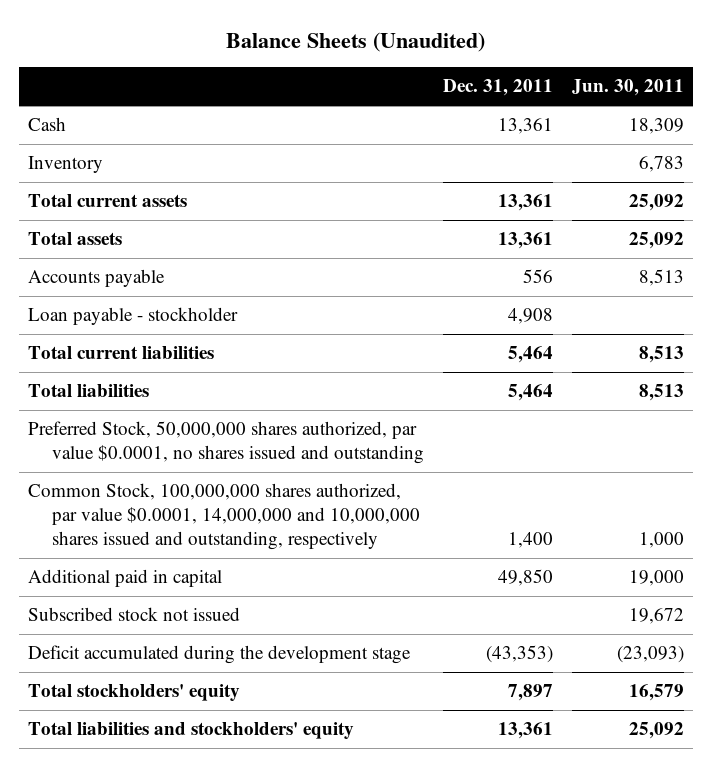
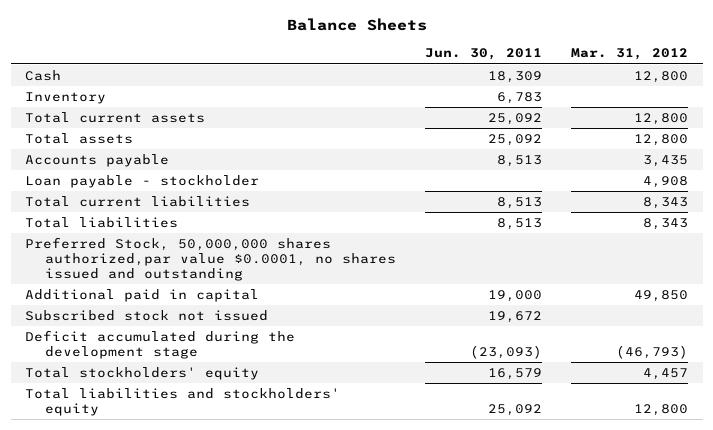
[226,32,486,53] Balance Sheets (Unaudited) -> [286,17,427,31] Balance Sheets
[442,79,553,97] Dec. 31, 2011 -> none
none -> [571,48,689,61] Mar. 31, 2012
[28,483,420,550] Common Stock, 100,000,000 shares authorized, par value $0.0001, 14,000,000 and 10,000,000 shares issued and outstanding, respectively -> none
[28,421,424,465] Preferred Stock, 50,000,000 shares authorized, par value $0.0001, no shares issued and outstanding -> [25,237,396,281] Preferred Stock, 50,000,000 shares authorized,par value $0.0001, no shares issued and outstanding

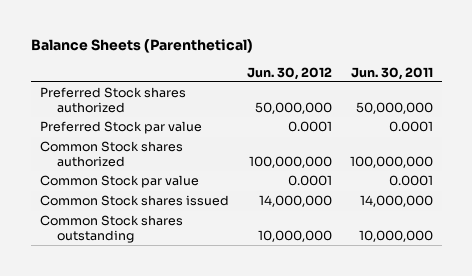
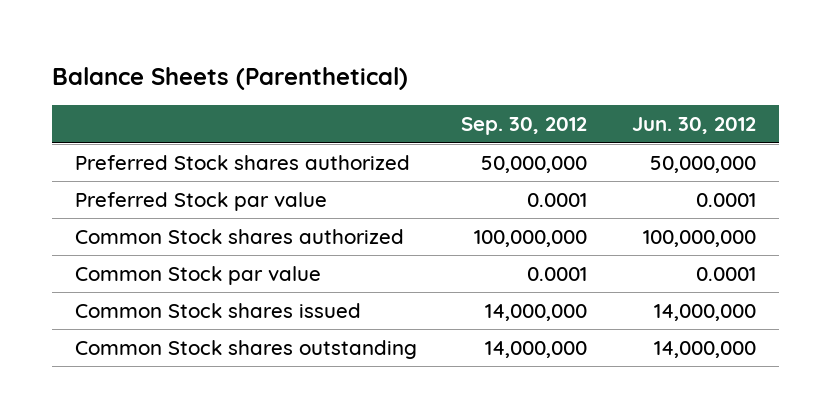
[350,66,433,80] Jun. 30, 2011 -> none
none -> [461,117,588,136] Sep. 30, 2012
[257,229,332,242] 10,000,000 -> [654,341,757,359] 14,000,000

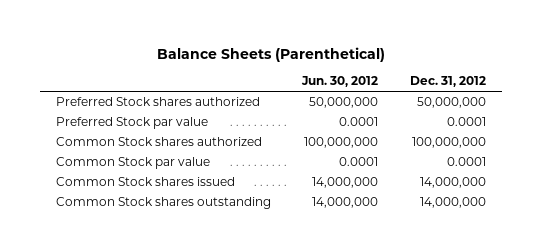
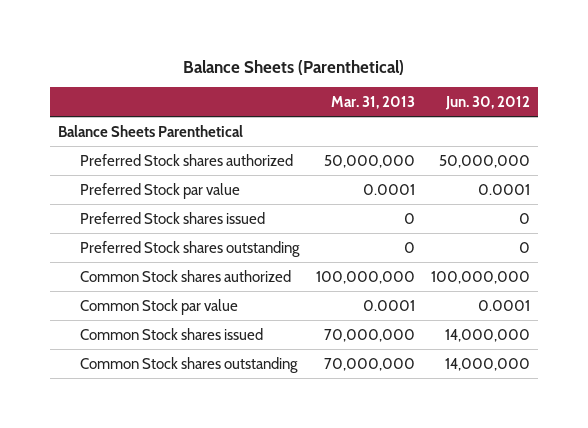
[409,76,486,88] Dec. 31, 2012 -> none
none -> [330,96,415,110] Mar. 31, 2013
none -> [57,124,243,137] Balance Sheets Parenthetical
none -> [80,211,266,224] Preferred Stock shares issued
none -> [80,240,301,257] Preferred Stock shares outstanding

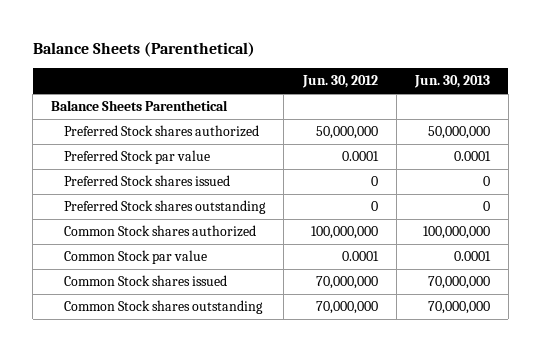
[330,96,415,110] Mar. 31, 2013 -> none
none -> [413,75,490,89] Jun. 30, 2013
[445,328,531,342] 14,000,000 -> [315,276,378,290] 70,000,000
[445,357,531,371] 14,000,000 -> [315,301,378,315] 70,000,000

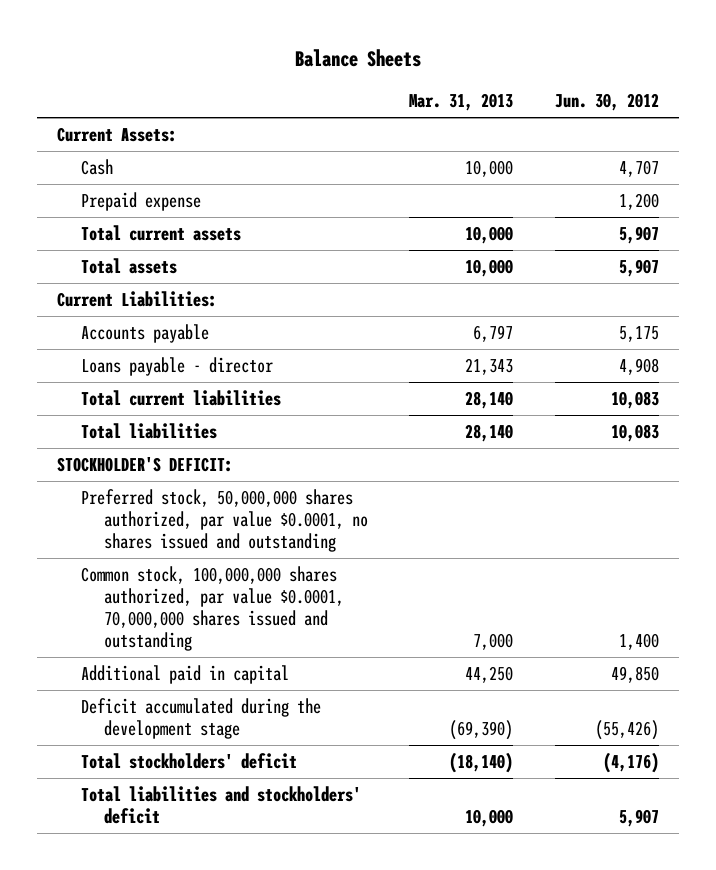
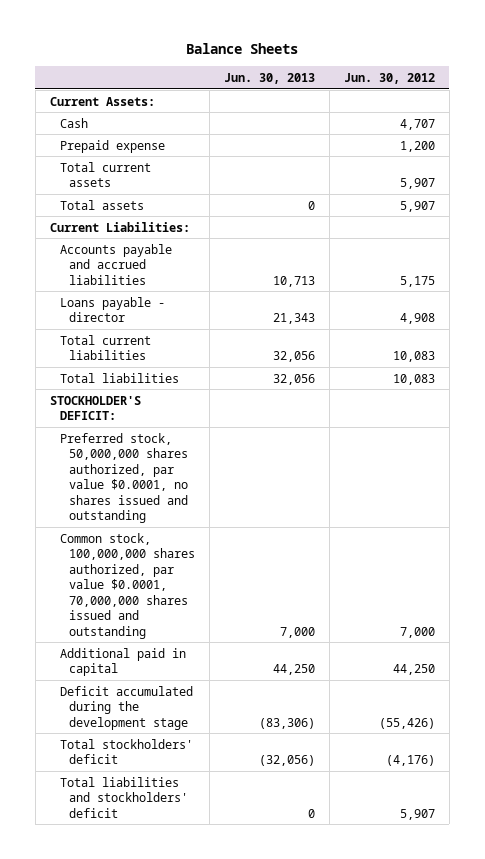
[409,92,514,111] Mar. 31, 2013 -> none
none -> [224,72,316,84] Jun. 30, 2013
[80,323,209,343] Accounts payable -> [59,243,172,285] Accounts payable and accrued liabilities
[618,632,659,650] 1,400 -> [399,626,435,638] 7,000
[610,665,659,683] 49,850 -> [392,664,435,676] 44,250

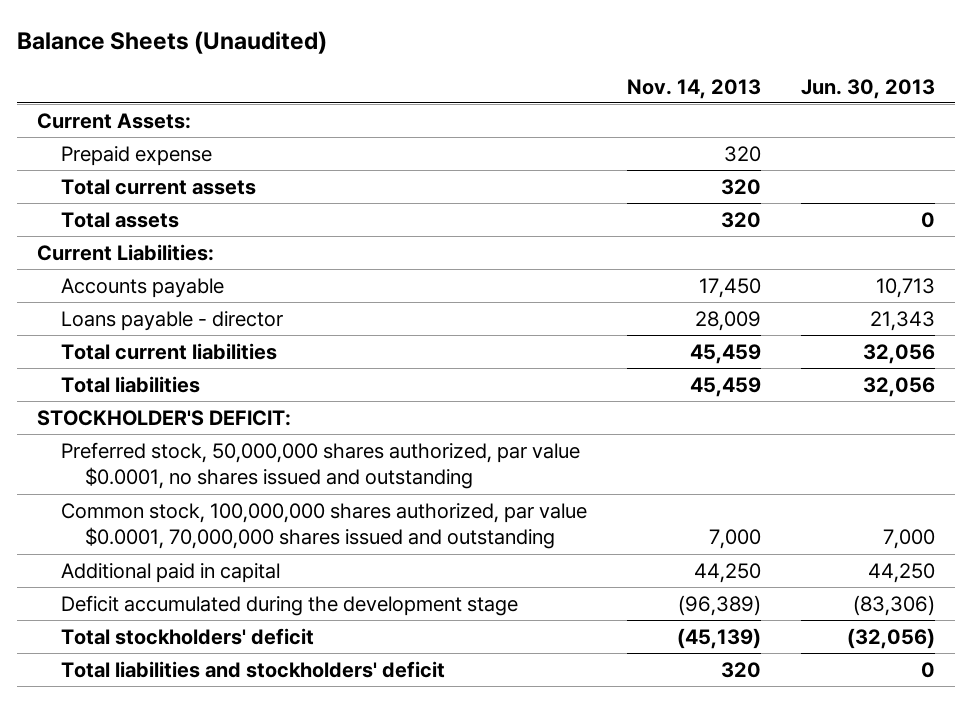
[186,43,299,55] Balance Sheets -> [17,31,328,55] Balance Sheets (Unaudited)
[343,72,435,84] Jun. 30, 2012 -> none
none -> [627,78,762,99] Nov. 14, 2013
[59,117,88,128] Cash -> none
[59,243,172,285] Accounts payable and accrued liabilities -> [61,277,225,298] Accounts payable

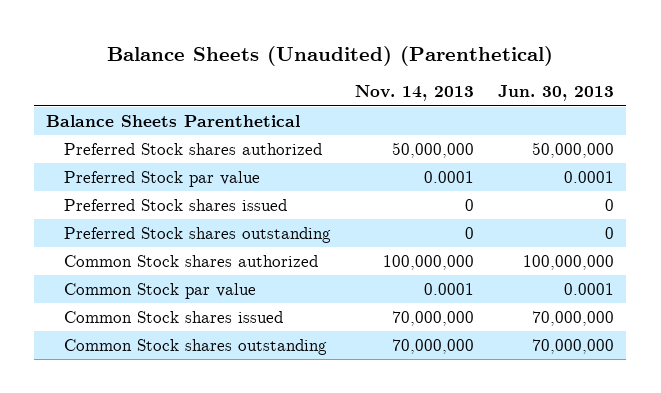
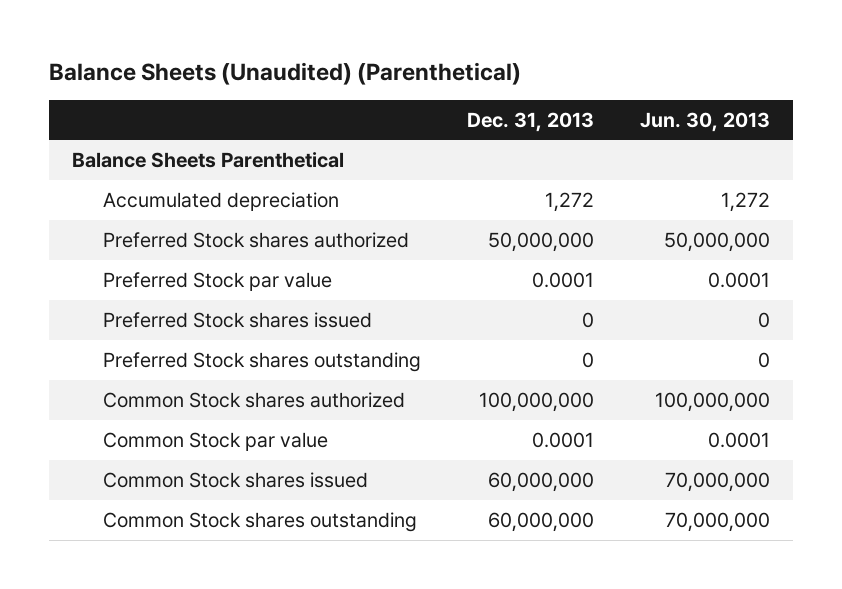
[355,85,475,102] Nov. 14, 2013 -> none
none -> [466,111,594,132] Dec. 31, 2013
none -> [102,191,339,211] Accumulated depreciation

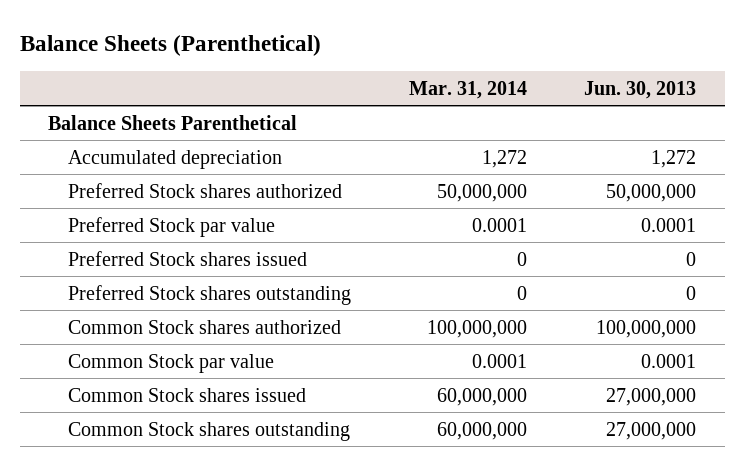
[48,61,521,85] Balance Sheets (Unaudited) (Parenthetical) -> [19,34,321,56] Balance Sheets (Parenthetical)
[466,111,594,132] Dec. 31, 2013 -> none
none -> [408,80,527,99] Mar. 31, 2014
[665,471,771,492] 70,000,000 -> [605,387,696,406] 27,000,000
[665,511,771,532] 70,000,000 -> [605,421,696,440] 27,000,000

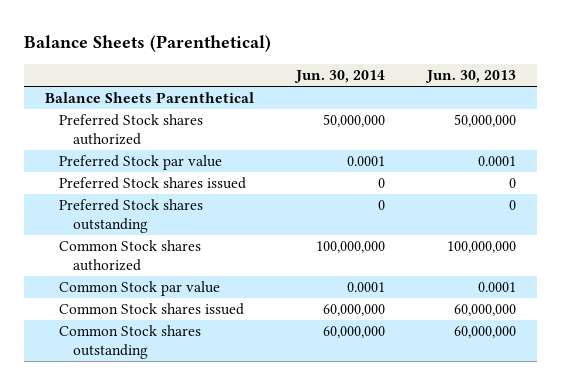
[408,80,527,99] Mar. 31, 2014 -> none
none -> [294,70,386,84] Jun. 30, 2014
[68,149,283,169] Accumulated depreciation -> none
[605,387,696,406] 27,000,000 -> [454,304,517,317] 60,000,000
[605,421,696,440] 27,000,000 -> [454,326,517,339] 60,000,000

